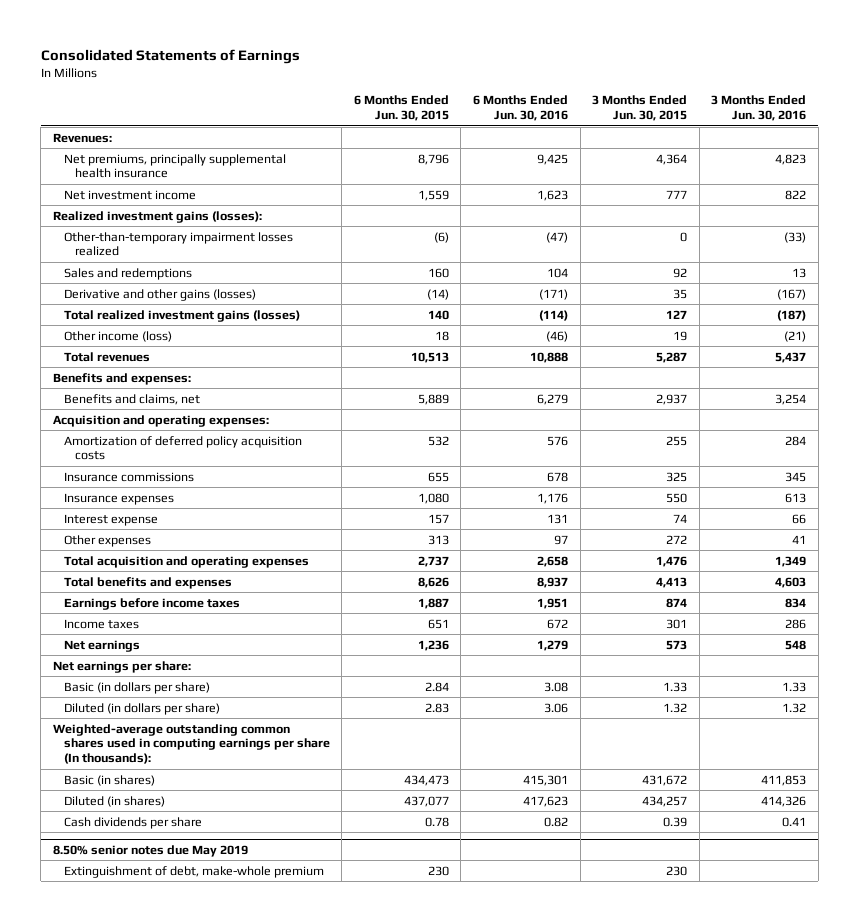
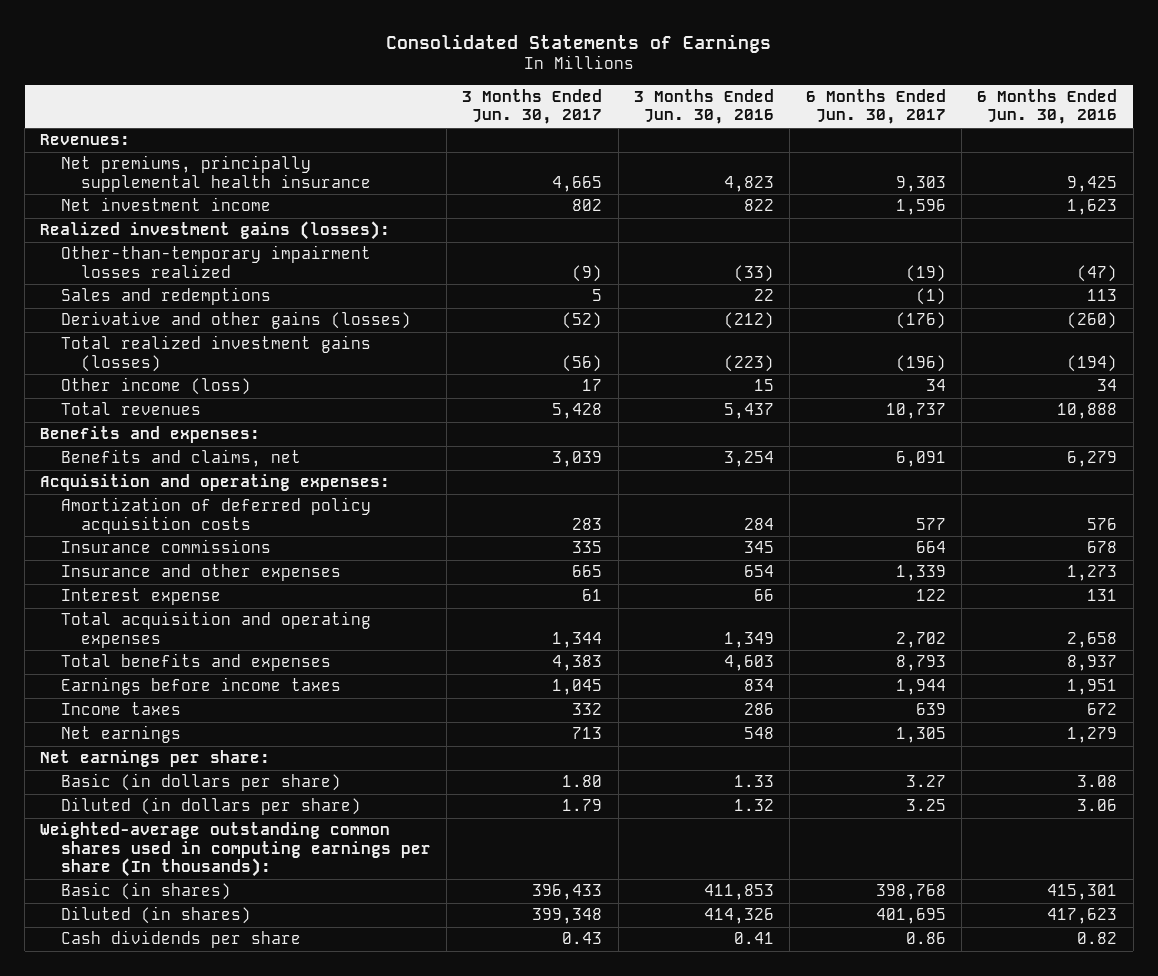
[353,95,449,122] 6 Months Ended Jun. 30, 2015 -> none
[592,95,688,122] 3 Months Ended Jun. 30, 2015 -> none
none -> [462,89,603,125] 3 Months Ended Jun. 30, 2017
none -> [805,89,946,125] 6 Months Ended Jun. 30, 2017
[547,267,569,278] 104 -> [1087,289,1118,302] 113
[792,267,807,278] 13 -> [754,289,775,302] 22
[539,288,569,300] (171) -> [1067,312,1118,330] (260)
[777,288,807,300] (167) -> [724,312,775,330] (212)
[539,309,569,321] (114) -> [1067,354,1118,372] (194)
[777,309,807,321] (187) -> [724,354,775,372] (223)
[546,330,569,342] (46) -> [1097,379,1118,392] 34
[784,330,807,342] (21) -> [754,379,775,392] 15
[63,492,174,505] Insurance expenses -> [60,564,341,582] Insurance and other expenses
[537,492,569,504] 1,176 -> [1067,565,1118,582] 1,273
[785,492,807,503] 613 -> [744,565,775,578] 654
[63,534,151,547] Other expenses -> none
[52,845,248,858] 8.50% senior notes due May 2019 -> none
[63,865,324,878] Extinguishment of debt, make-whole premium -> none

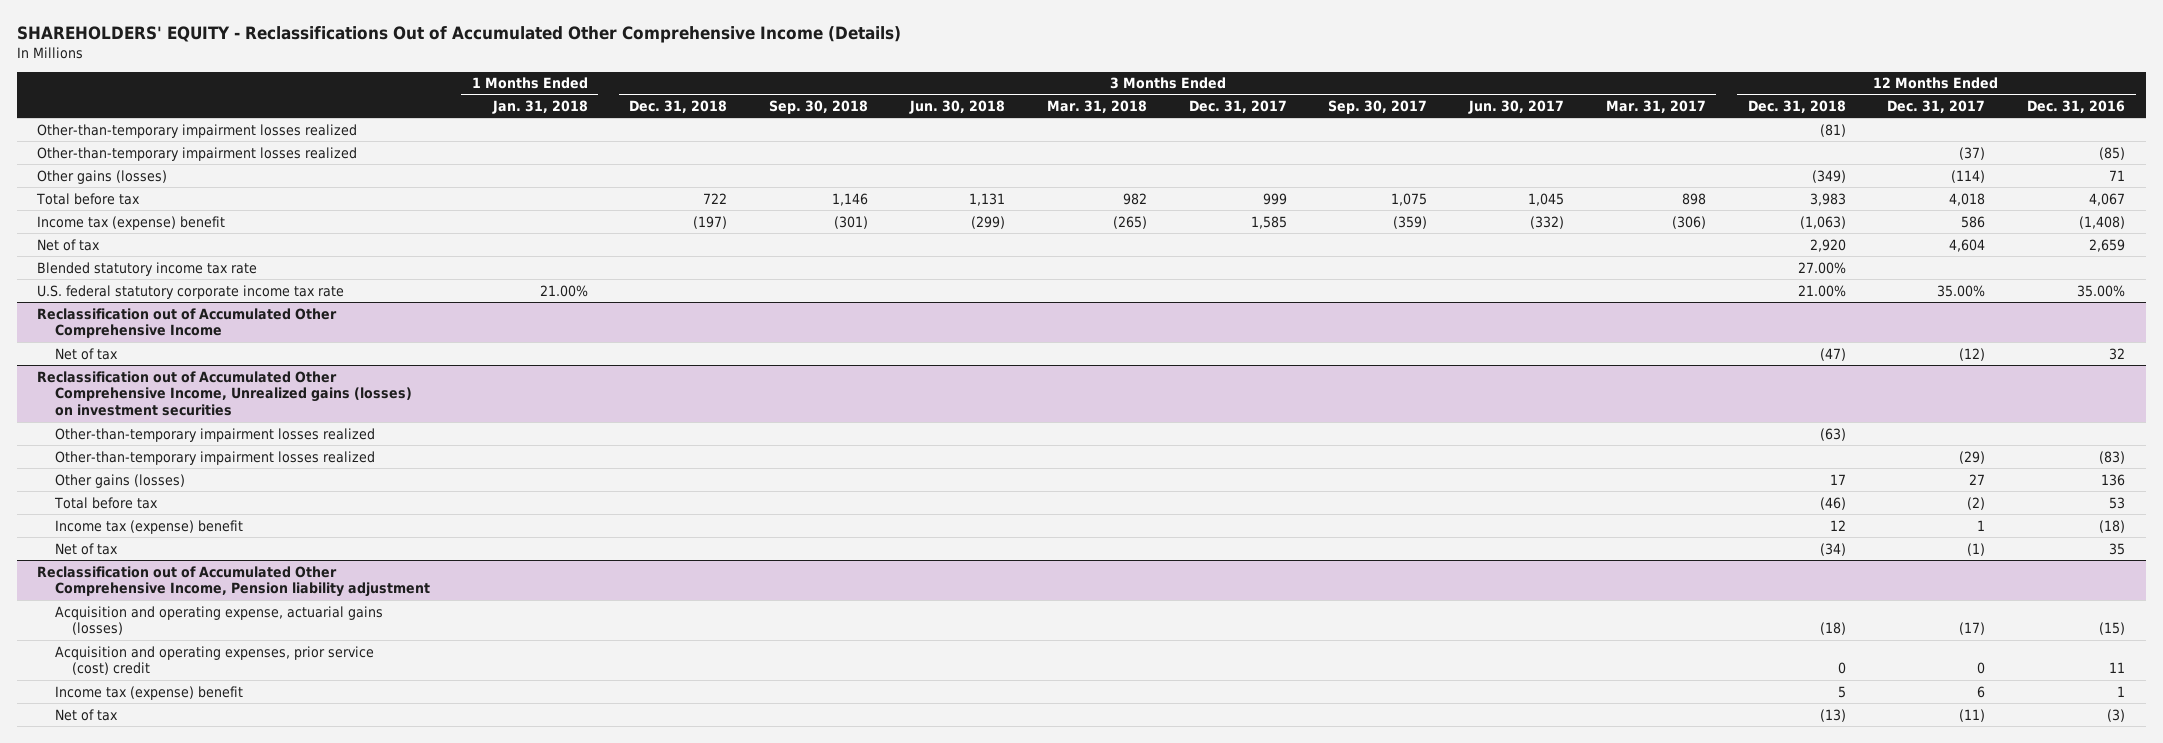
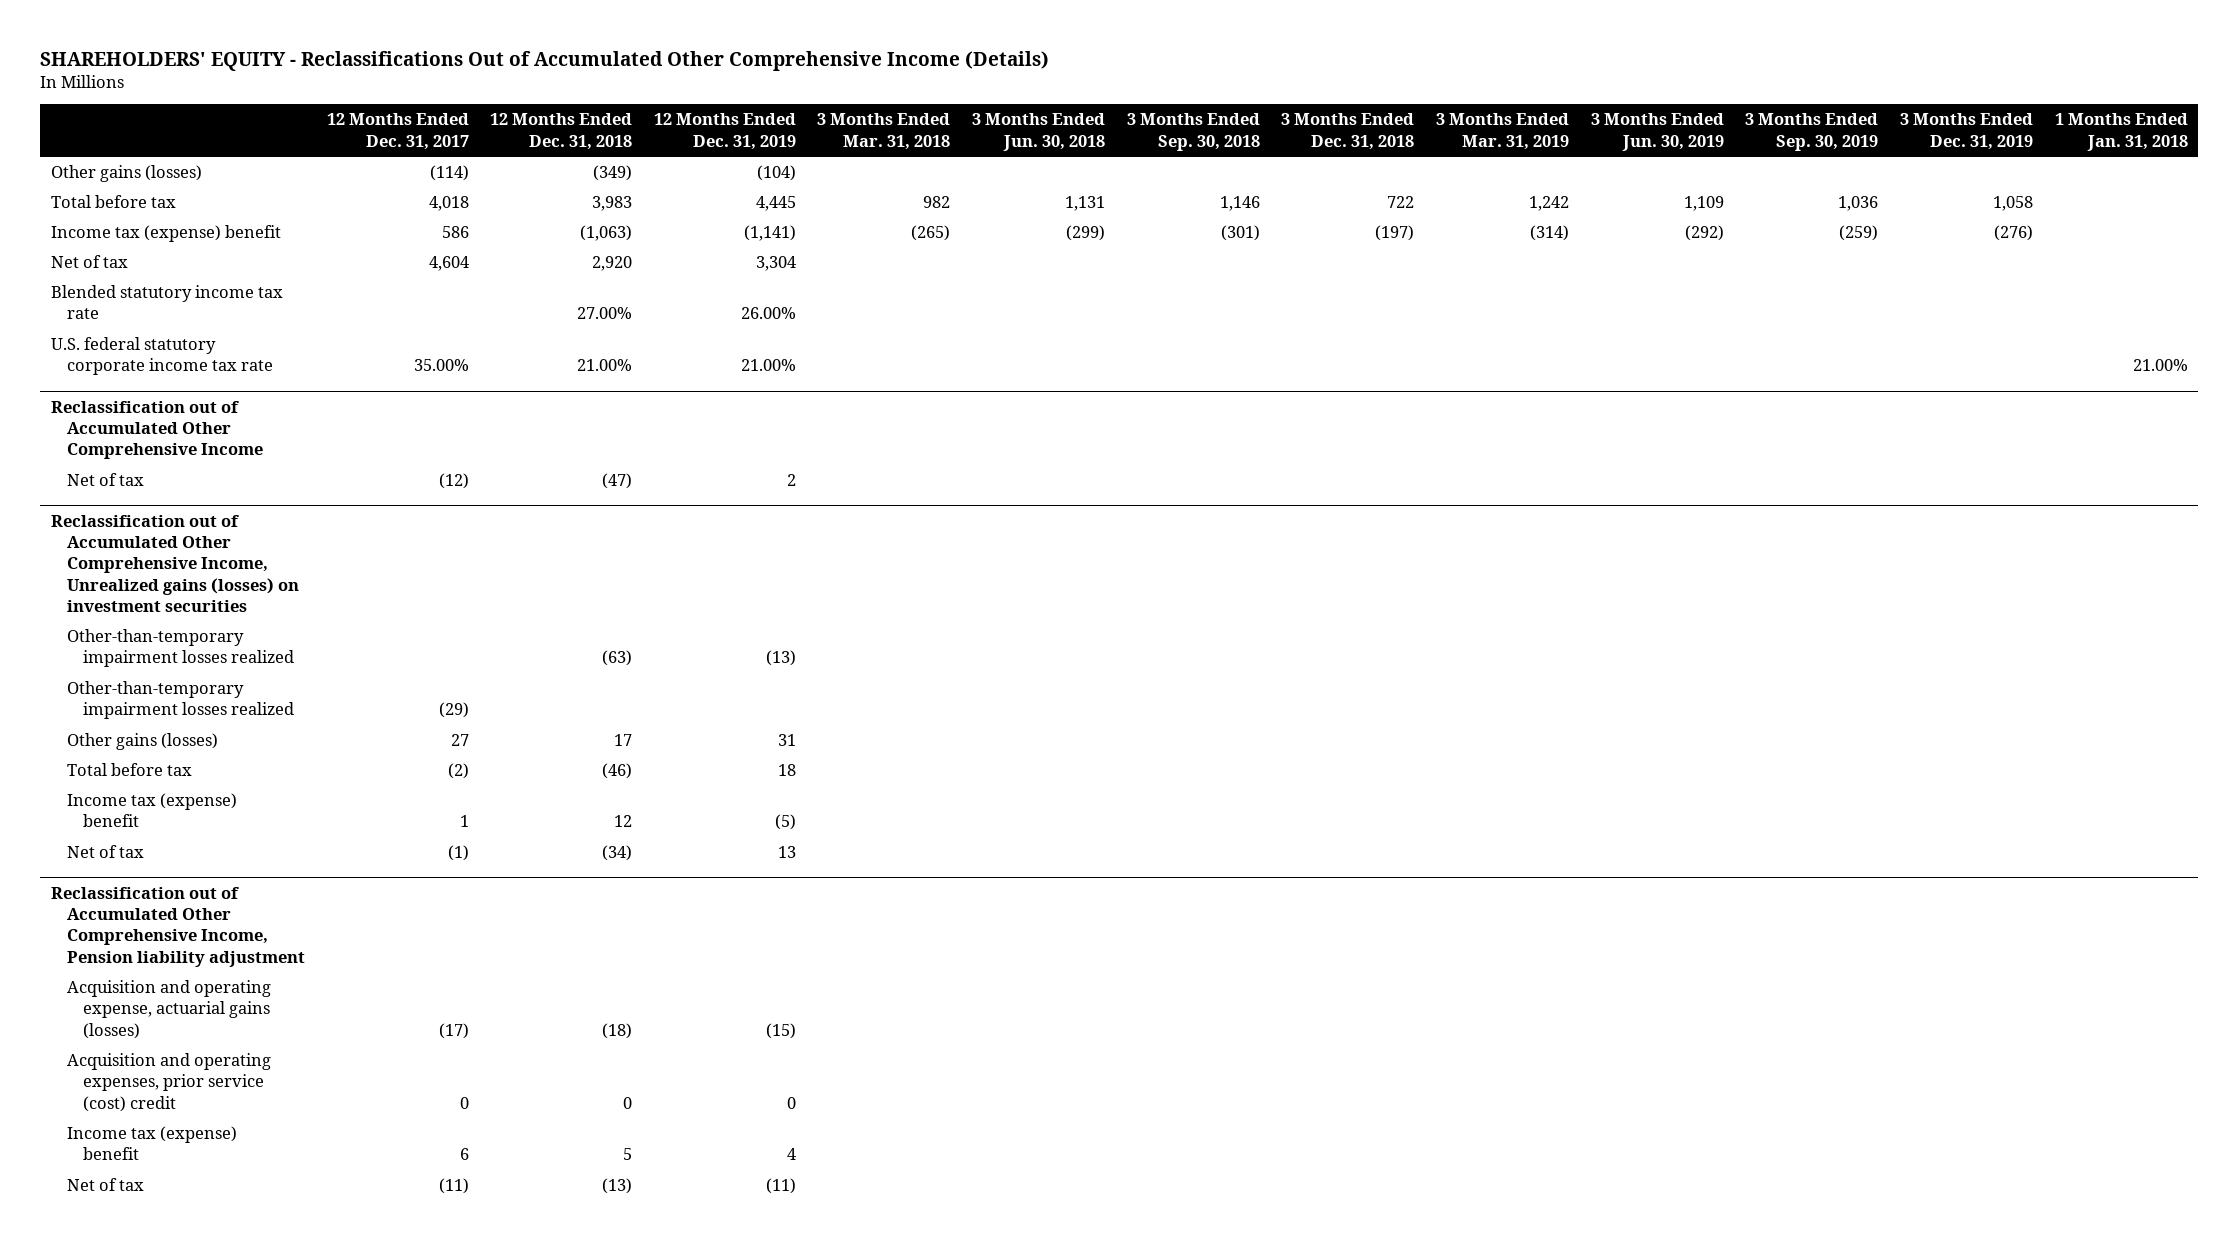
[1188,100,1287,114] Dec. 31, 2017 -> none
[1328,100,1428,115] Sep. 30, 2017 -> none
[1468,100,1565,115] Jun. 30, 2017 -> none
[1605,100,1706,114] Mar. 31, 2017 -> none
[2027,100,2126,114] Dec. 31, 2016 -> none
none -> [653,113,796,150] 12 Months Ended Dec. 31, 2019
none -> [1436,113,1570,150] 3 Months Ended Mar. 31, 2019
none -> [1590,113,1724,151] 3 Months Ended Jun. 30, 2019
none -> [1745,113,1879,151] 3 Months Ended Sep. 30, 2019
none -> [1899,113,2033,150] 3 Months Ended Dec. 31, 2019
[37,123,358,138] Other-than-temporary impairment losses realized -> none
[37,146,358,161] Other-than-temporary impairment losses realized -> none

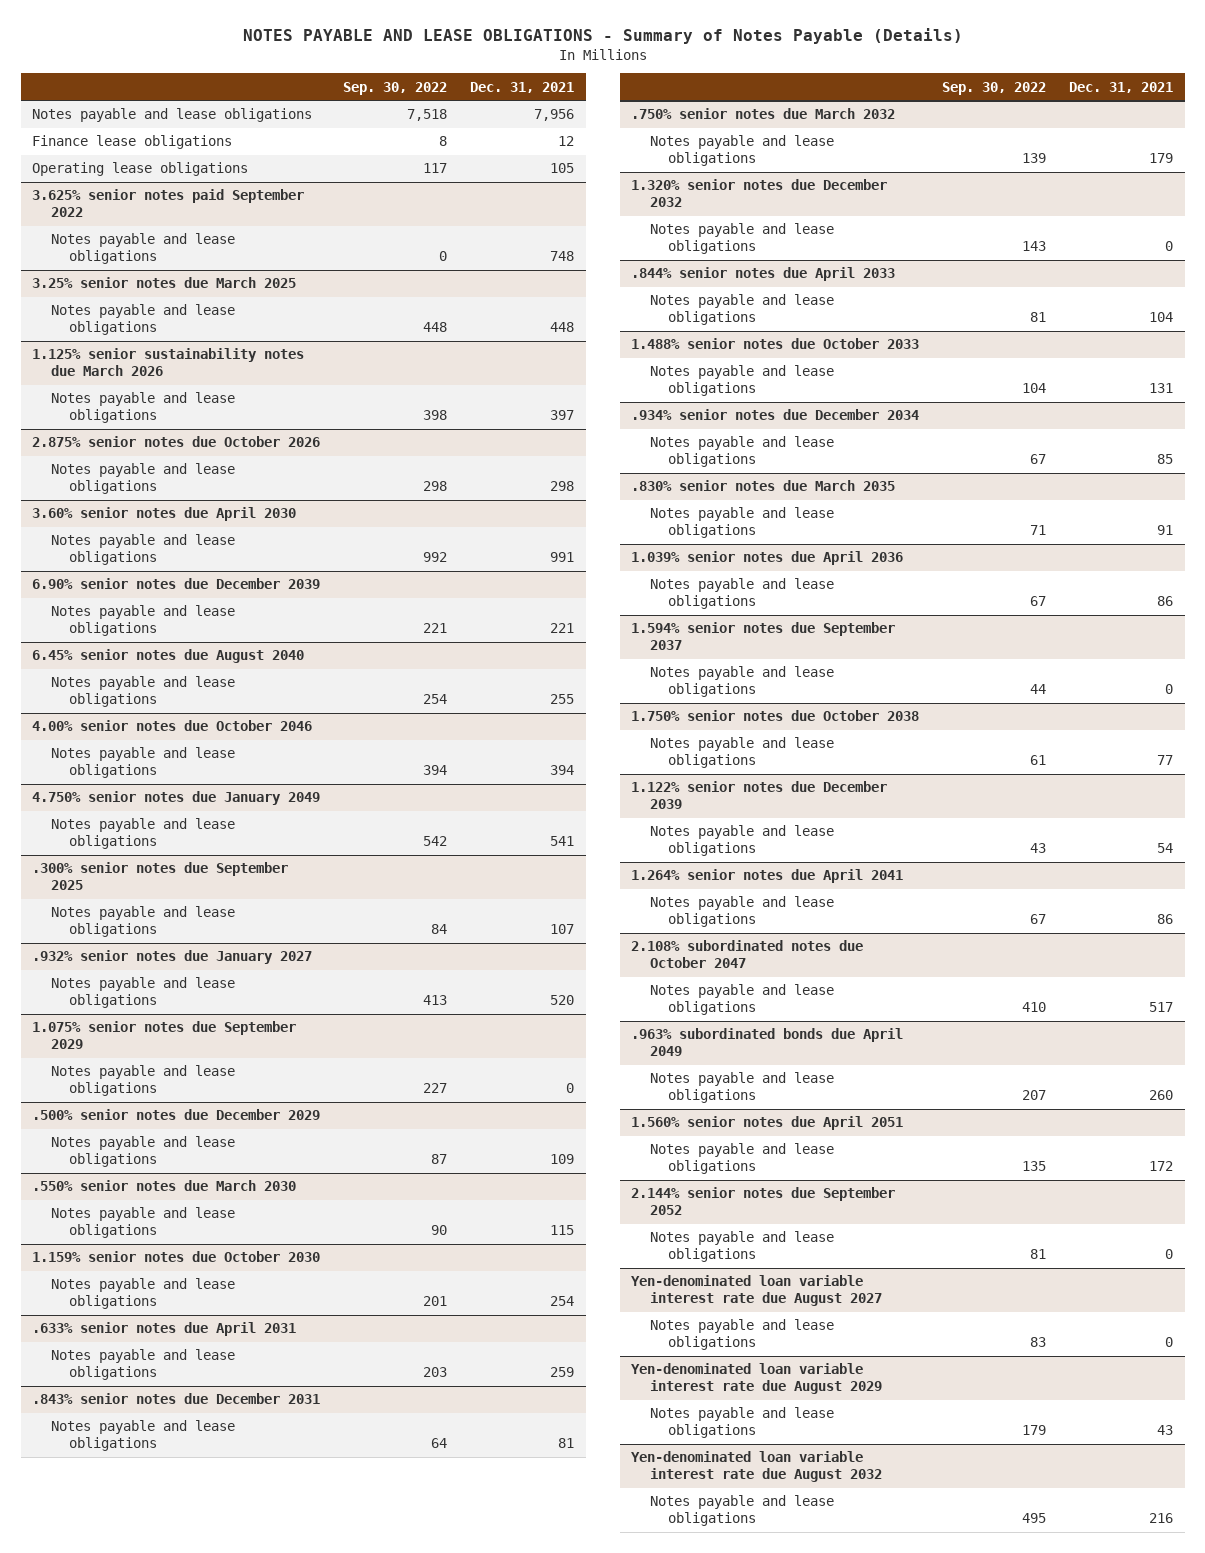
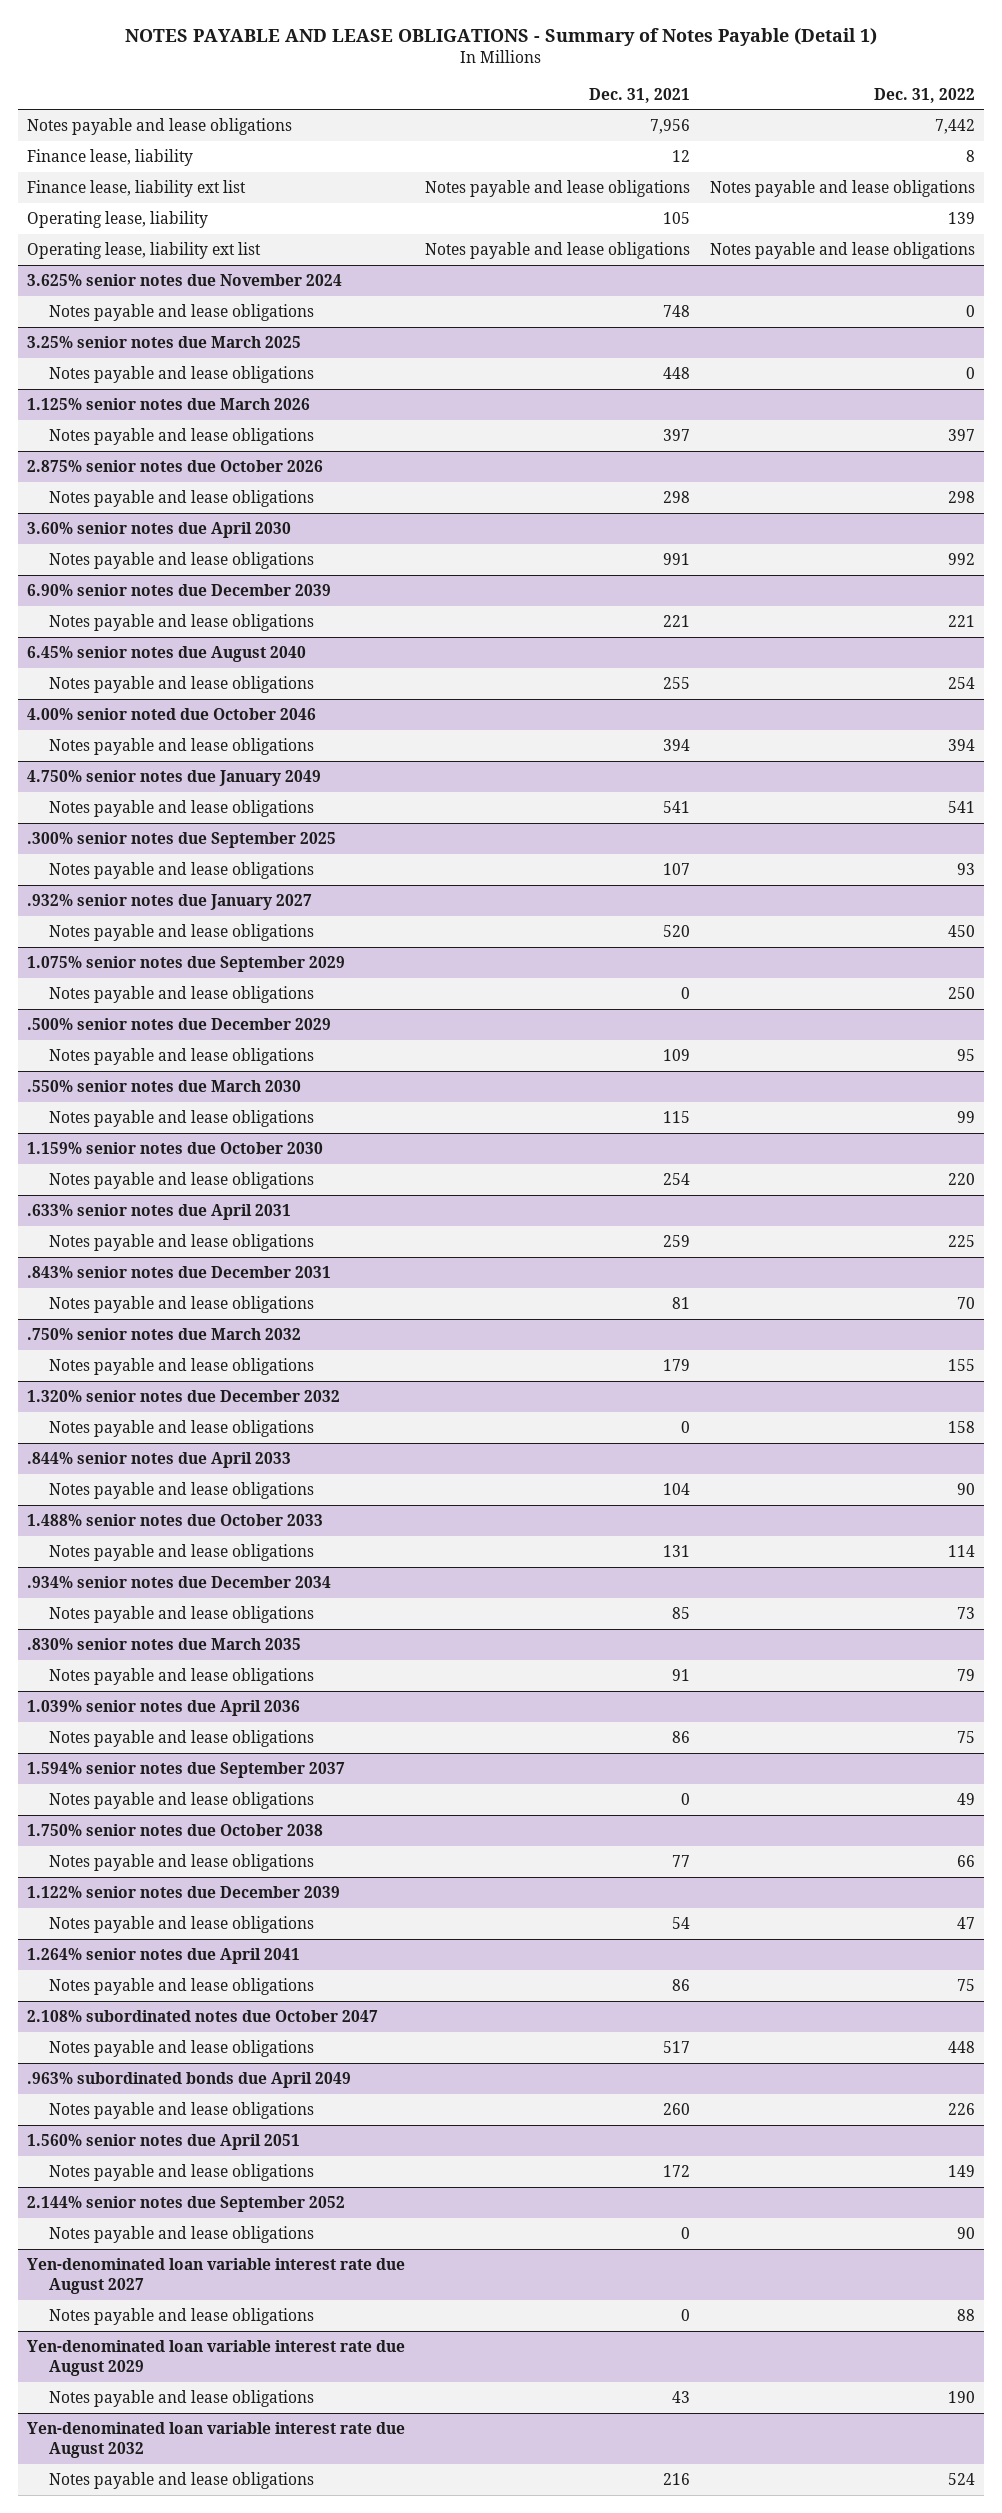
[242,28,963,45] NOTES PAYABLE AND LEASE OBLIGATIONS - Summary of Notes Payable (Details) -> [125,27,878,46] NOTES PAYABLE AND LEASE OBLIGATIONS - Summary of Notes Payable (Detail 1)
[343,81,448,95] Sep. 30, 2022 -> none
none -> [873,87,975,103] Dec. 31, 2022
[32,135,233,150] Finance lease obligations -> [27,148,194,166] Finance lease, liability
none -> [27,179,247,197] Finance lease, liability ext list
[32,162,249,177] Operating lease obligations -> [27,210,209,228] Operating lease, liability
none -> [27,241,262,259] Operating lease, liability ext list
[32,189,305,218] 3.625% senior notes paid September 2022 -> [27,273,343,286] 3.625% senior notes due November 2024
[32,348,305,377] 1.125% senior sustainability notes due March 2026 -> [27,397,311,410] 1.125% senior notes due March 2026
[32,720,313,732] 4.00% senior notes due October 2046 -> [27,707,317,720] 4.00% senior noted due October 2046

